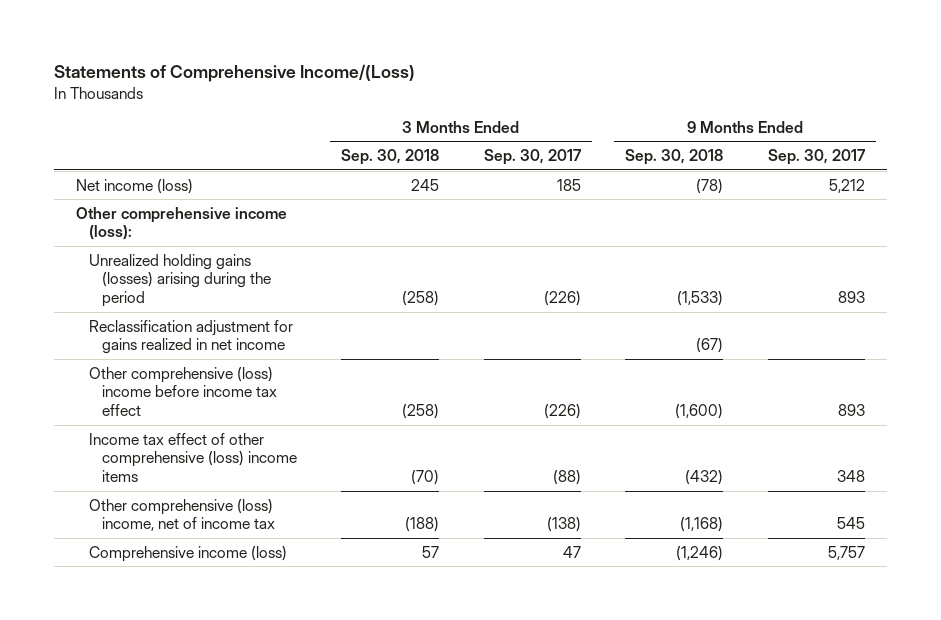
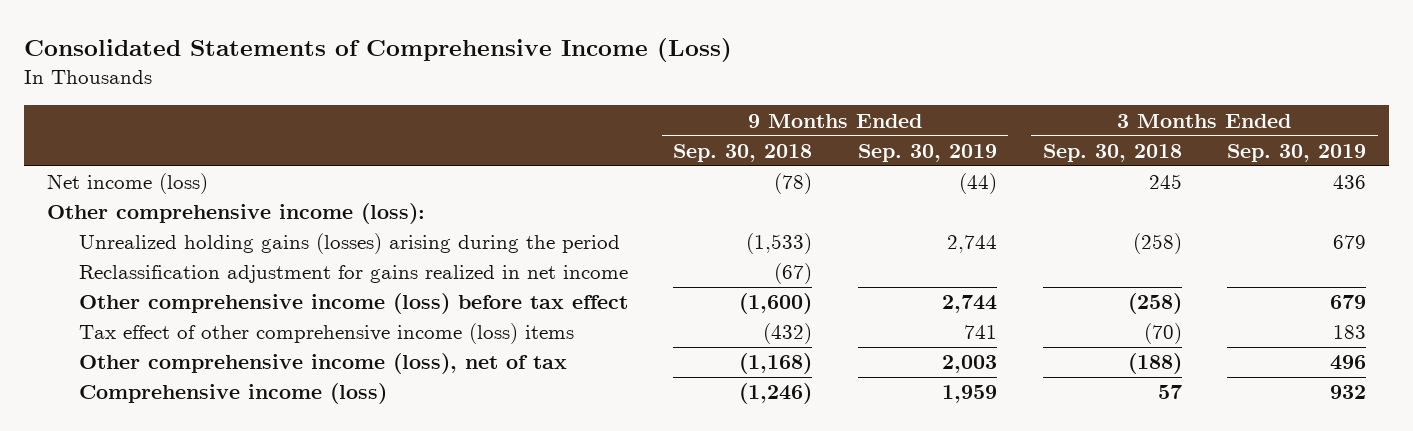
[53,63,415,82] Statements of Comprehensive Income/(Loss) -> [23,38,732,63] Consolidated Statements of Comprehensive Income (Loss)
[483,149,581,166] Sep. 30, 2017 -> none
[768,149,866,166] Sep. 30, 2017 -> none
none -> [857,143,997,162] Sep. 30, 2019
none -> [1227,143,1367,162] Sep. 30, 2019
[88,366,277,417] Other comprehensive (loss) income before income tax effect -> [78,293,628,315] Other comprehensive income (loss) before tax effect
[88,432,297,483] Income tax effect of other comprehensive (loss) income items -> [78,323,574,345] Tax effect of other comprehensive income (loss) items
[88,498,275,532] Other comprehensive (loss) income, net of income tax -> [78,353,567,375] Other comprehensive income (loss), net of tax

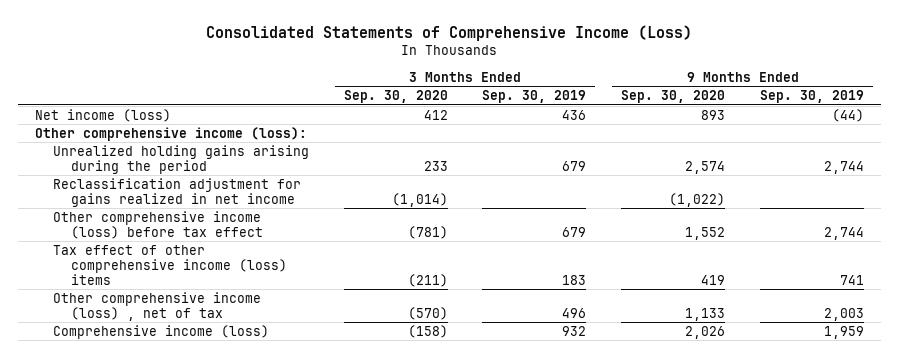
[673,143,813,162] Sep. 30, 2018 -> none
[1042,143,1182,162] Sep. 30, 2018 -> none
none -> [343,90,448,104] Sep. 30, 2020
none -> [621,90,726,104] Sep. 30, 2020
[78,233,620,255] Unrealized holding gains (losses) arising during the period -> [52,144,309,174] Unrealized holding gains arising during the period
[78,353,567,375] Other comprehensive income (loss), net of tax -> [52,291,261,321] Other comprehensive income (loss) , net of tax

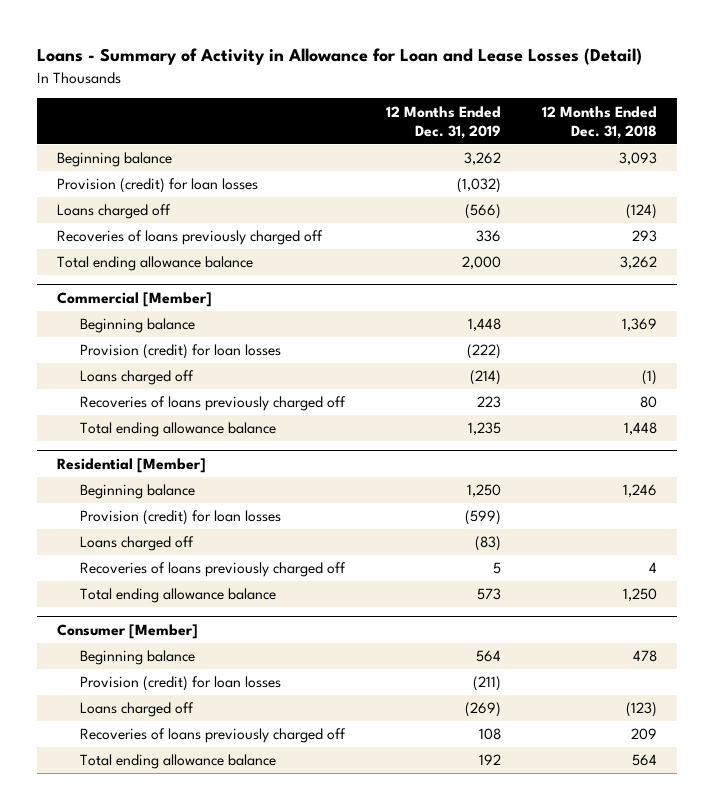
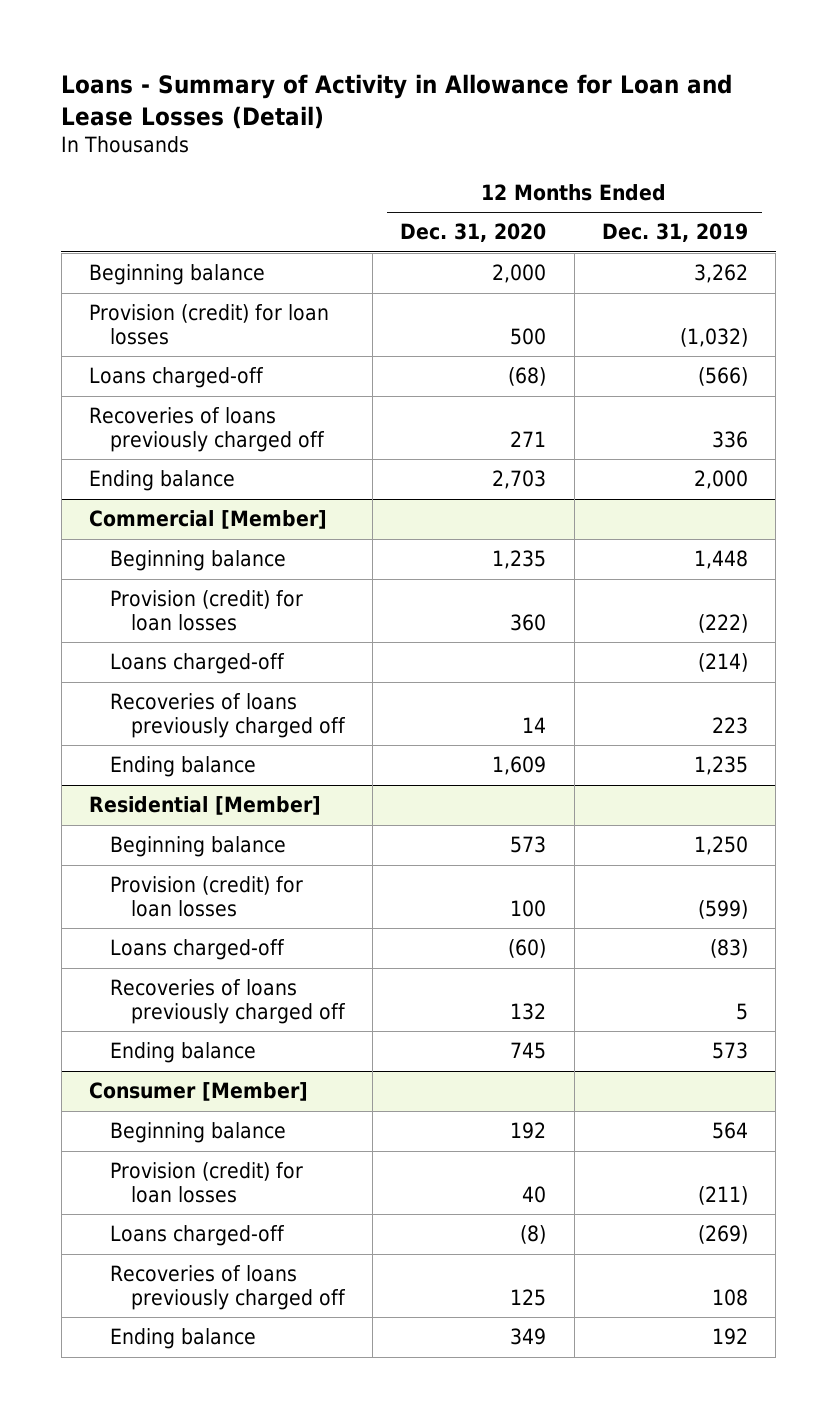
[541,105,657,140] 12 Months Ended Dec. 31, 2018 -> none
none -> [400,223,547,243] Dec. 31, 2020
[57,204,172,220] Loans charged off -> [89,367,265,389] Loans charged-off
[57,256,254,272] Total ending allowance balance -> [89,470,236,492] Ending balance
[79,370,194,386] Loans charged off -> [109,653,285,675] Loans charged-off
[79,422,276,438] Total ending allowance balance -> [109,756,256,778] Ending balance
[79,536,194,552] Loans charged off -> [109,939,285,961] Loans charged-off
[79,588,276,604] Total ending allowance balance -> [109,1042,256,1064] Ending balance
[79,702,194,718] Loans charged off -> [109,1225,285,1247] Loans charged-off
[79,754,276,770] Total ending allowance balance -> [109,1328,256,1350] Ending balance

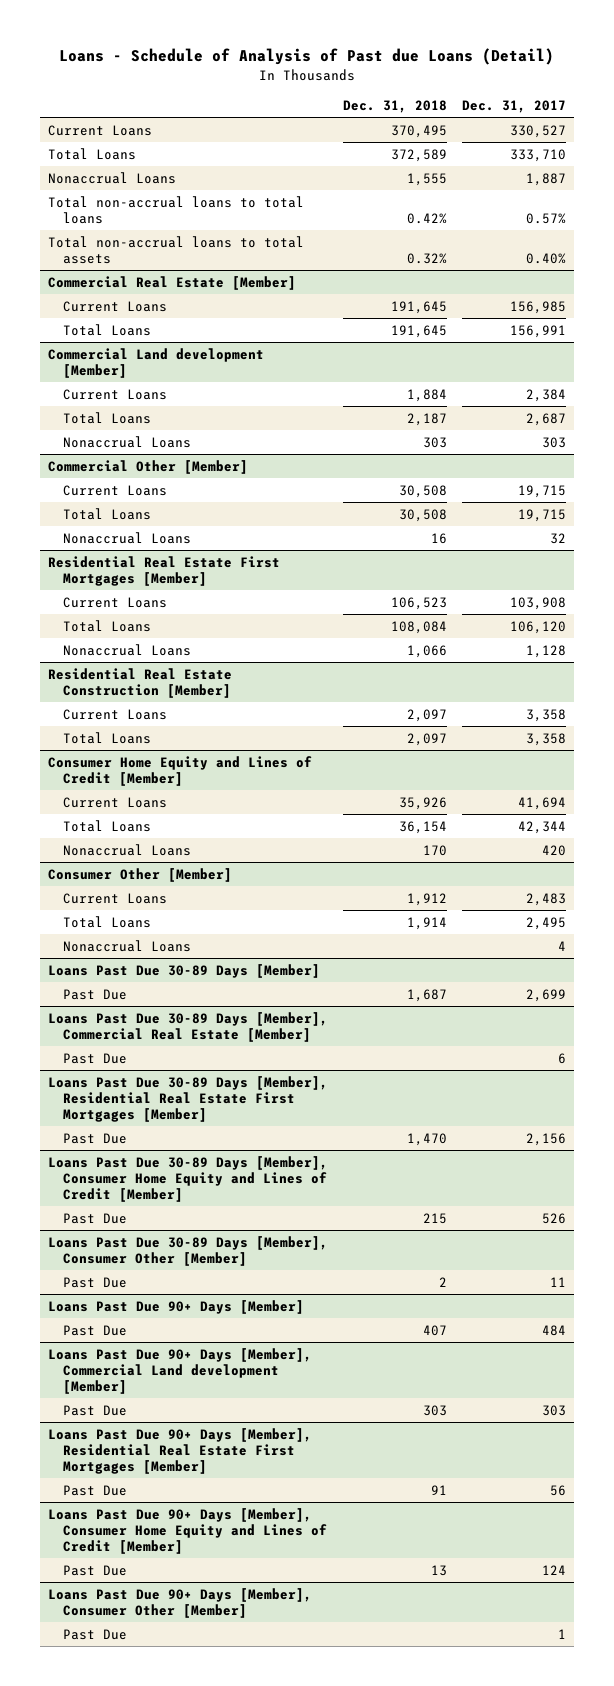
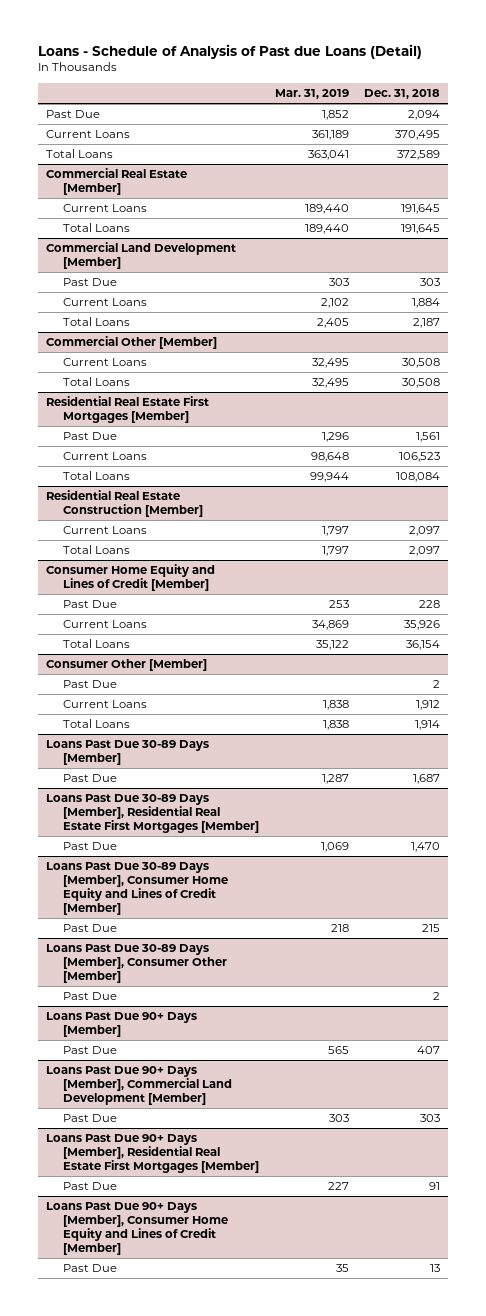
[462,100,567,114] Dec. 31, 2017 -> none
none -> [274,89,349,100] Mar. 31, 2019
none -> [45,110,100,119] Past Due
[47,171,176,184] Nonaccrual Loans -> none
[47,195,304,224] Total non-accrual loans to total loans -> none
[47,235,304,264] Total non-accrual loans to total assets -> none
[47,347,264,378] Commercial Land development [Member] -> [45,242,236,270] Commercial Land Development [Member]
none -> [63,278,118,287] Past Due
[62,435,191,448] Nonaccrual Loans -> none
[62,531,191,544] Nonaccrual Loans -> none
none -> [63,432,118,441] Past Due
[62,643,191,656] Nonaccrual Loans -> none
none -> [63,600,118,609] Past Due
[62,843,191,856] Nonaccrual Loans -> none
none -> [63,680,118,689] Past Due
[62,939,191,952] Nonaccrual Loans -> none
[47,1011,328,1042] Loans Past Due 30-89 Days [Member], Commercial Real Estate [Member] -> none
[62,1052,127,1064] Past Due -> none
[47,1347,312,1394] Loans Past Due 90+ Days [Member], Commercial Land development [Member] -> [45,1066,233,1106] Loans Past Due 90+ Days [Member], Commercial Land Development [Member]
[47,1587,312,1618] Loans Past Due 90+ Days [Member], Consumer Other [Member] -> none
[62,1628,127,1640] Past Due -> none

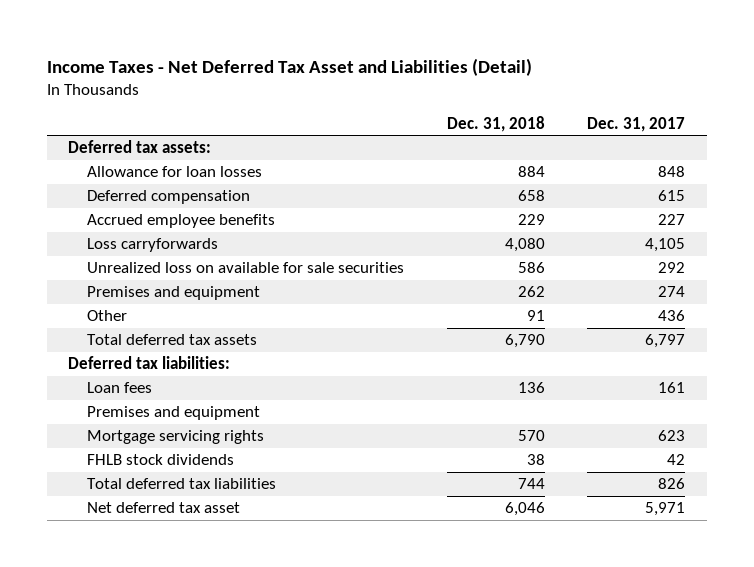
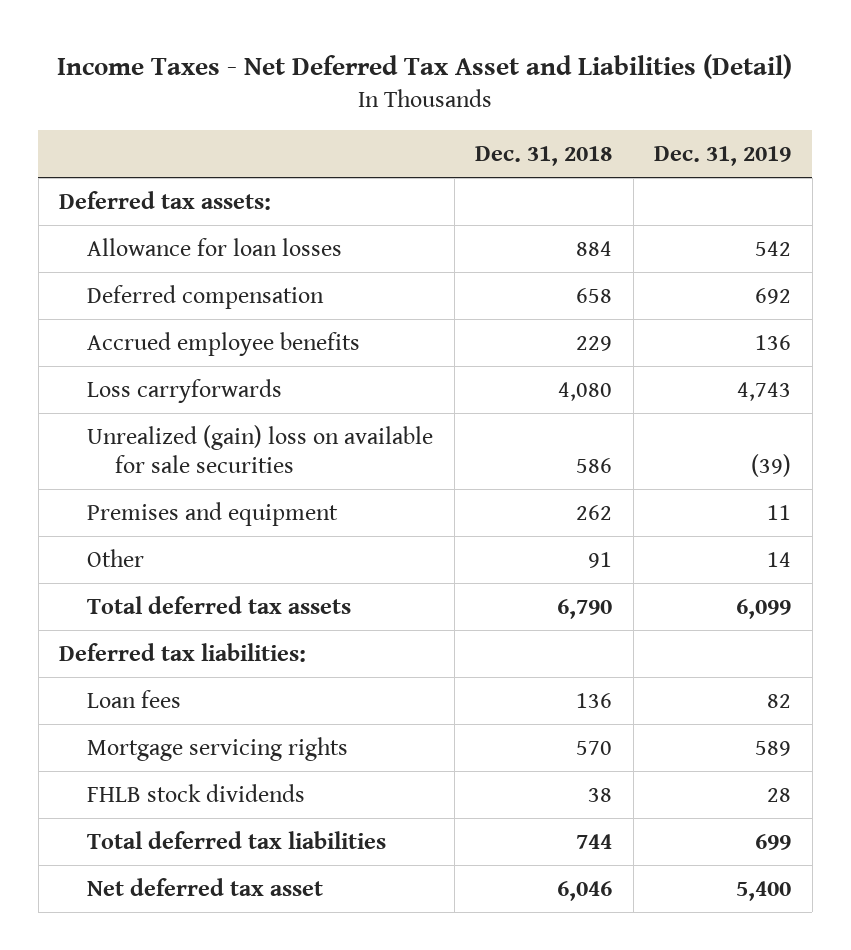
[587,116,686,132] Dec. 31, 2017 -> none
none -> [654,146,792,167] Dec. 31, 2019
[87,262,405,274] Unrealized loss on available for sale securities -> [87,424,434,473] Unrealized (gain) loss on available for sale securities
[87,406,261,421] Premises and equipment -> none

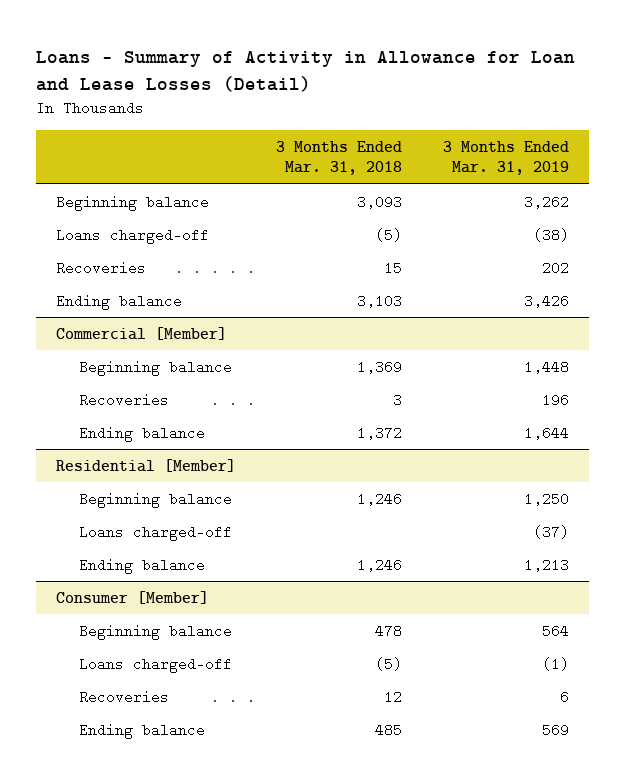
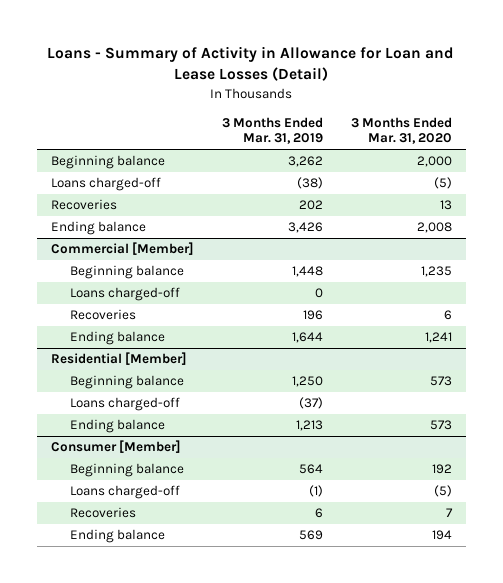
[276,140,403,176] 3 Months Ended Mar. 31, 2018 -> none
none -> [350,116,452,145] 3 Months Ended Mar. 31, 2020
none -> [70,287,181,302] Loans charged-off

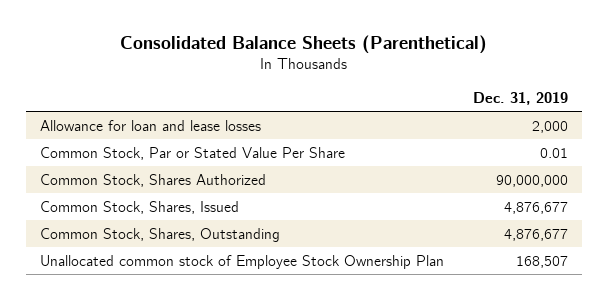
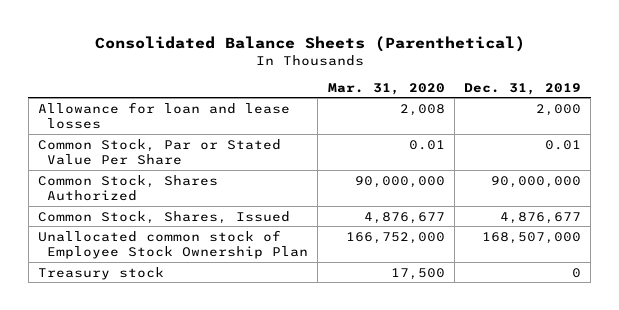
none -> [327,82,445,95] Mar. 31, 2020
[39,227,280,242] Common Stock, Shares, Outstanding -> none
[515,255,568,268] 168,507 -> [482,231,582,244] 168,507,000
none -> [38,266,165,280] Treasury stock

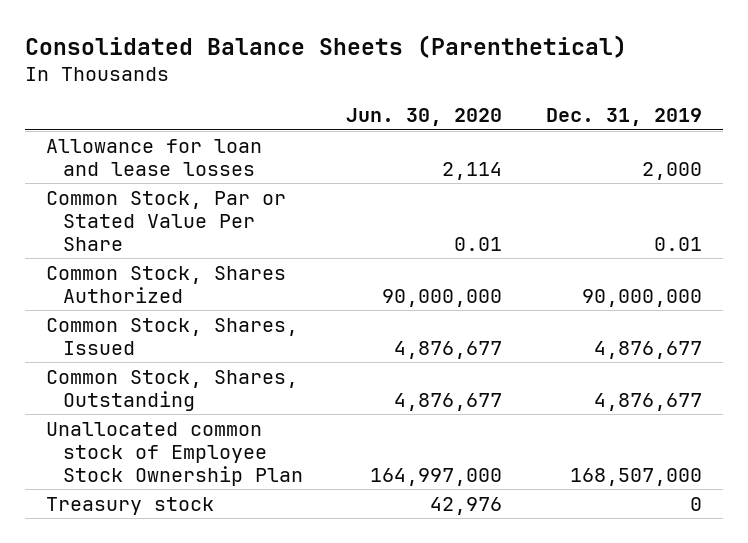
[327,82,445,95] Mar. 31, 2020 -> none
none -> [346,108,503,127] Jun. 30, 2020
none -> [46,369,299,411] Common Stock, Shares, Outstanding

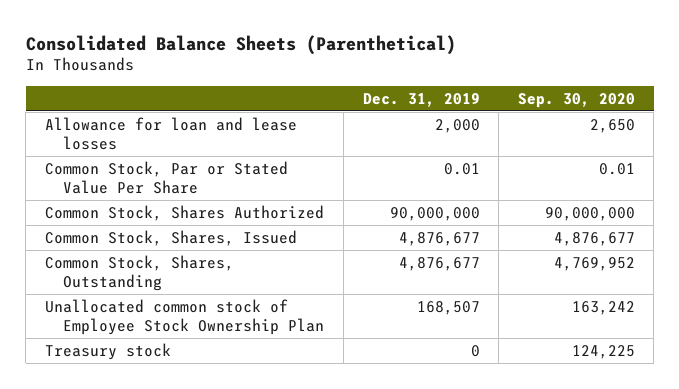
[346,108,503,127] Jun. 30, 2020 -> none
none -> [517,92,635,108] Sep. 30, 2020
[569,467,702,486] 168,507,000 -> [416,300,480,315] 168,507

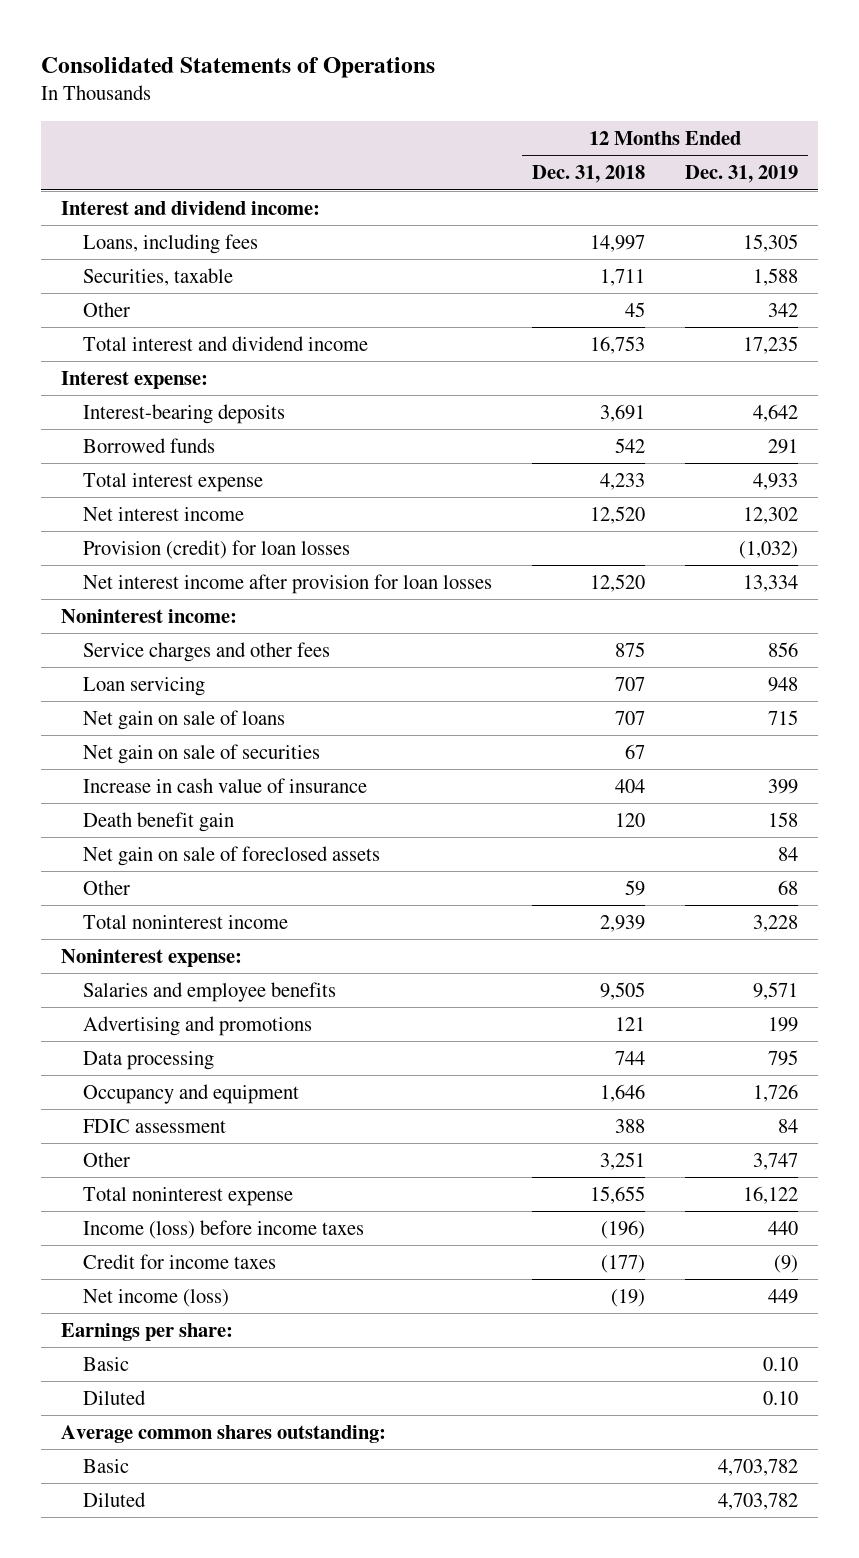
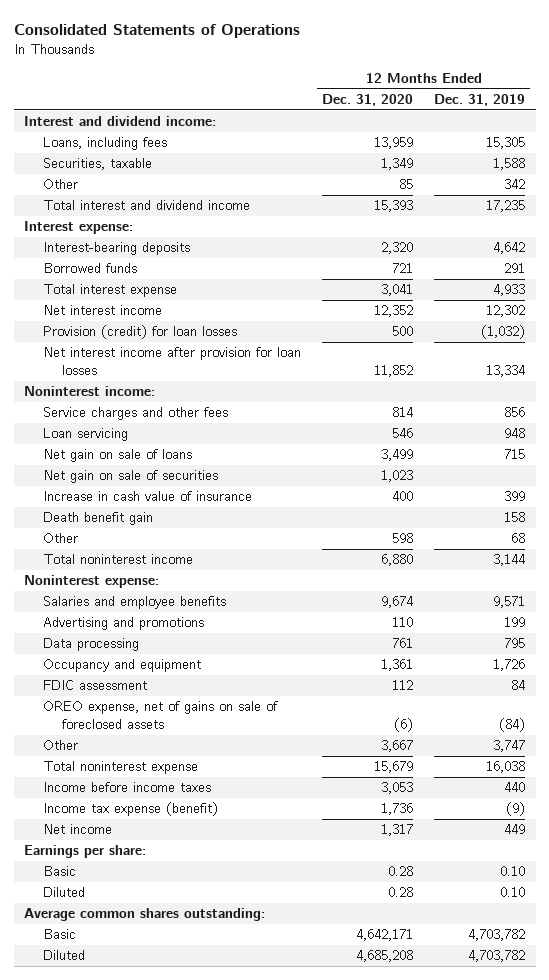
[531,165,645,184] Dec. 31, 2018 -> none
none -> [322,94,414,107] Dec. 31, 2020
[82,845,380,866] Net gain on sale of foreclosed assets -> none
[752,914,798,932] 3,228 -> [493,554,526,567] 3,144
none -> [42,701,278,729] OREO expense, net of gains on sale of foreclosed assets
[742,1185,798,1204] 16,122 -> [486,761,526,774] 16,038
[82,1219,364,1239] Income (loss) before income taxes -> [42,782,211,793] Income before income taxes
[82,1253,276,1269] Credit for income taxes -> [42,802,218,817] Income tax expense (benefit)
[82,1288,229,1307] Net income (loss) -> [42,824,112,835] Net income

